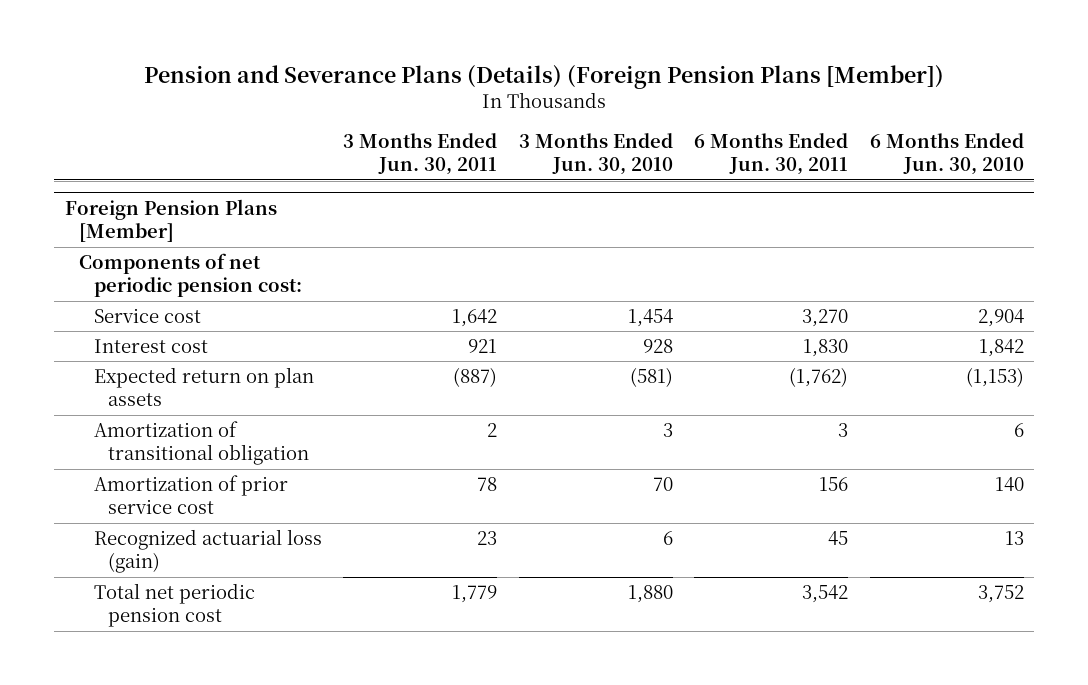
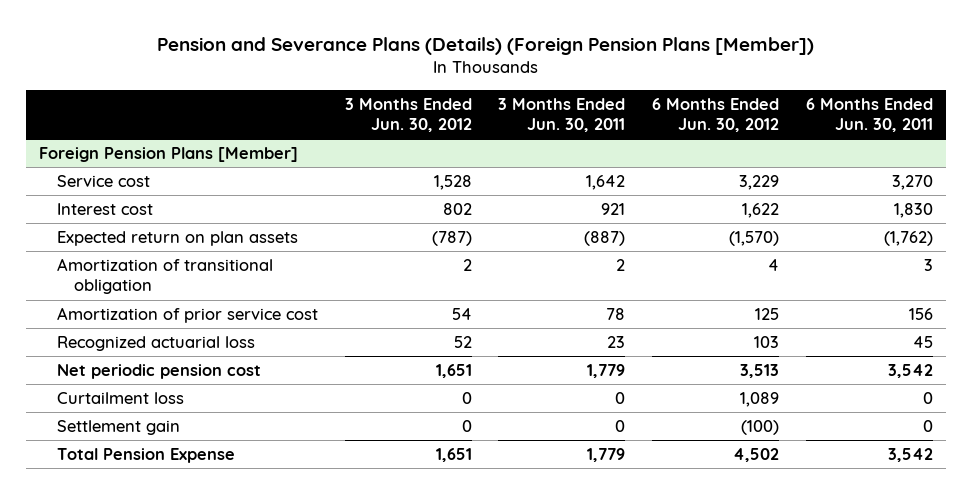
[518,132,673,176] 3 Months Ended Jun. 30, 2010 -> none
[869,132,1024,176] 6 Months Ended Jun. 30, 2010 -> none
none -> [344,97,472,133] 3 Months Ended Jun. 30, 2012
none -> [652,97,780,133] 6 Months Ended Jun. 30, 2012
[79,252,302,298] Components of net periodic pension cost: -> none
[93,528,322,574] Recognized actuarial loss (gain) -> [56,335,255,351] Recognized actuarial loss
[93,582,255,628] Total net periodic pension cost -> [56,363,261,379] Net periodic pension cost
none -> [56,391,184,404] Curtailment loss
none -> [56,419,180,435] Settlement gain
none -> [56,447,235,463] Total Pension Expense

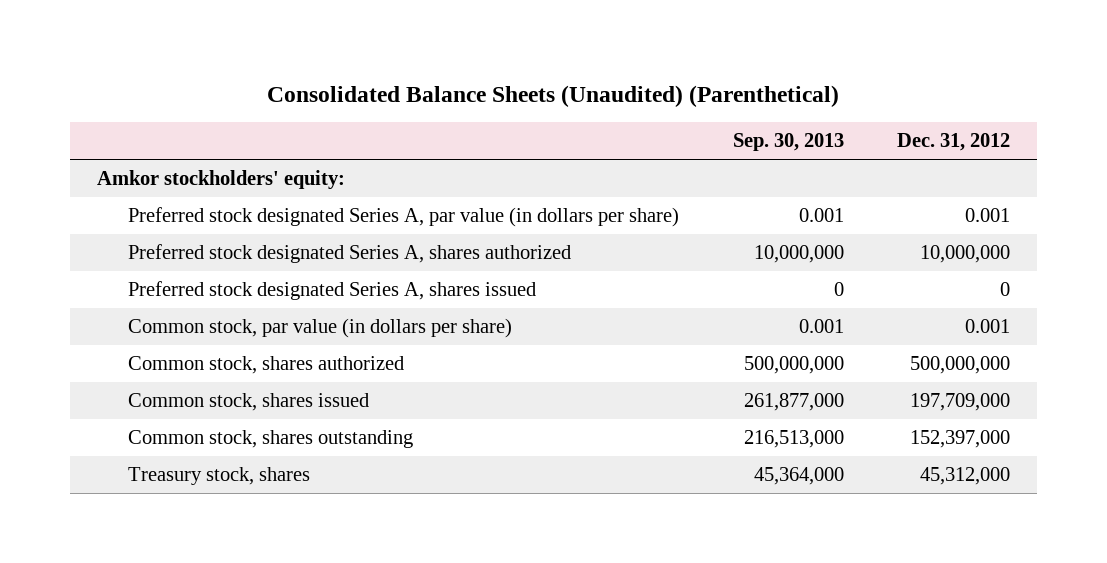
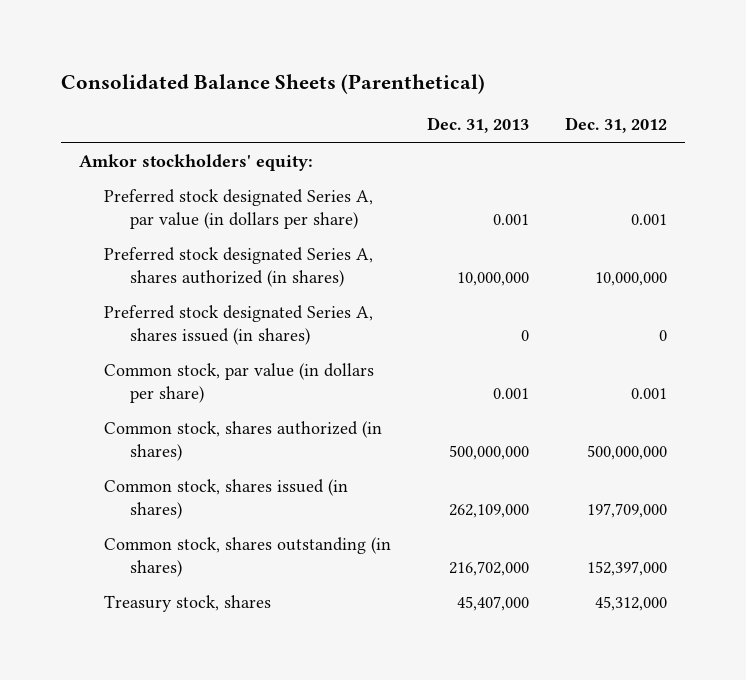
[267,84,840,107] Consolidated Balance Sheets (Unaudited) (Parenthetical) -> [60,73,485,94] Consolidated Balance Sheets (Parenthetical)
[732,133,844,152] Sep. 30, 2013 -> none
none -> [427,117,530,134] Dec. 31, 2013
[128,244,572,264] Preferred stock designated Series A, shares authorized -> [104,246,374,287] Preferred stock designated Series A, shares authorized (in shares)
[128,281,537,301] Preferred stock designated Series A, shares issued -> [104,304,374,345] Preferred stock designated Series A, shares issued (in shares)
[128,356,405,375] Common stock, shares authorized -> [104,420,383,461] Common stock, shares authorized (in shares)
[128,393,370,412] Common stock, shares issued -> [104,478,349,519] Common stock, shares issued (in shares)
[128,430,414,449] Common stock, shares outstanding -> [104,536,392,577] Common stock, shares outstanding (in shares)

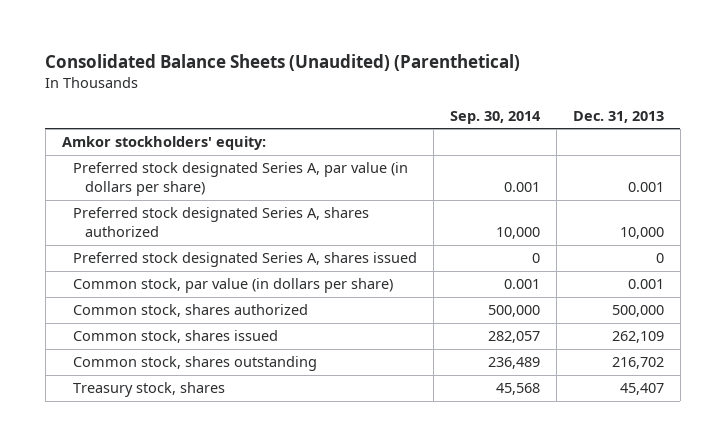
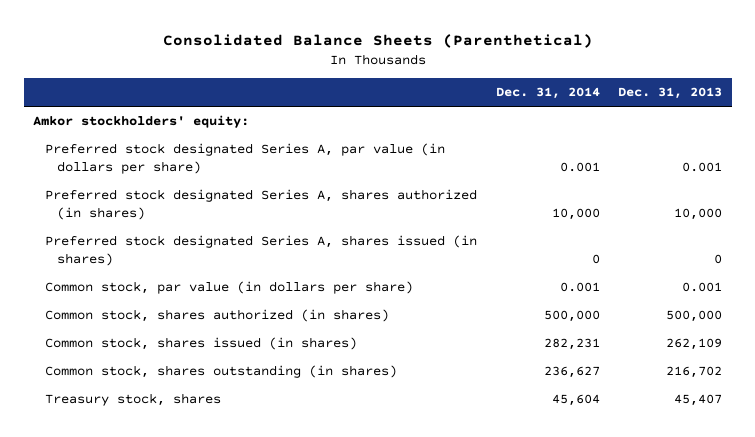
[45,54,521,72] Consolidated Balance Sheets (Unaudited) (Parenthetical) -> [162,34,593,49] Consolidated Balance Sheets (Parenthetical)
[450,110,542,124] Sep. 30, 2014 -> none
none -> [495,87,600,100] Dec. 31, 2014
[73,207,370,238] Preferred stock designated Series A, shares authorized -> [44,189,477,220] Preferred stock designated Series A, shares authorized (in shares)
[73,252,418,268] Preferred stock designated Series A, shares issued -> [44,235,477,266] Preferred stock designated Series A, shares issued (in shares)
[73,304,309,318] Common stock, shares authorized -> [44,309,389,323] Common stock, shares authorized (in shares)
[73,330,279,344] Common stock, shares issued -> [44,337,357,351] Common stock, shares issued (in shares)
[73,356,318,372] Common stock, shares outstanding -> [44,365,397,379] Common stock, shares outstanding (in shares)

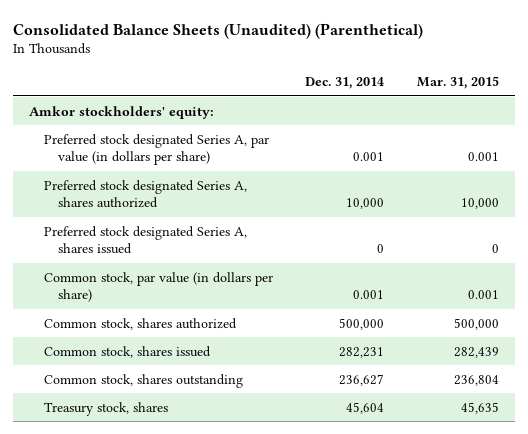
[162,34,593,49] Consolidated Balance Sheets (Parenthetical) -> [12,22,423,39] Consolidated Balance Sheets (Unaudited) (Parenthetical)
[618,87,723,100] Dec. 31, 2013 -> none
none -> [416,76,499,90] Mar. 31, 2015
[44,189,477,220] Preferred stock designated Series A, shares authorized (in shares) -> [43,179,247,209] Preferred stock designated Series A, shares authorized
[44,235,477,266] Preferred stock designated Series A, shares issued (in shares) -> [43,225,247,255] Preferred stock designated Series A, shares issued
[44,309,389,323] Common stock, shares authorized (in shares) -> [43,317,237,330] Common stock, shares authorized
[44,337,357,351] Common stock, shares issued (in shares) -> [43,345,211,358] Common stock, shares issued
[44,365,397,379] Common stock, shares outstanding (in shares) -> [43,373,243,388] Common stock, shares outstanding

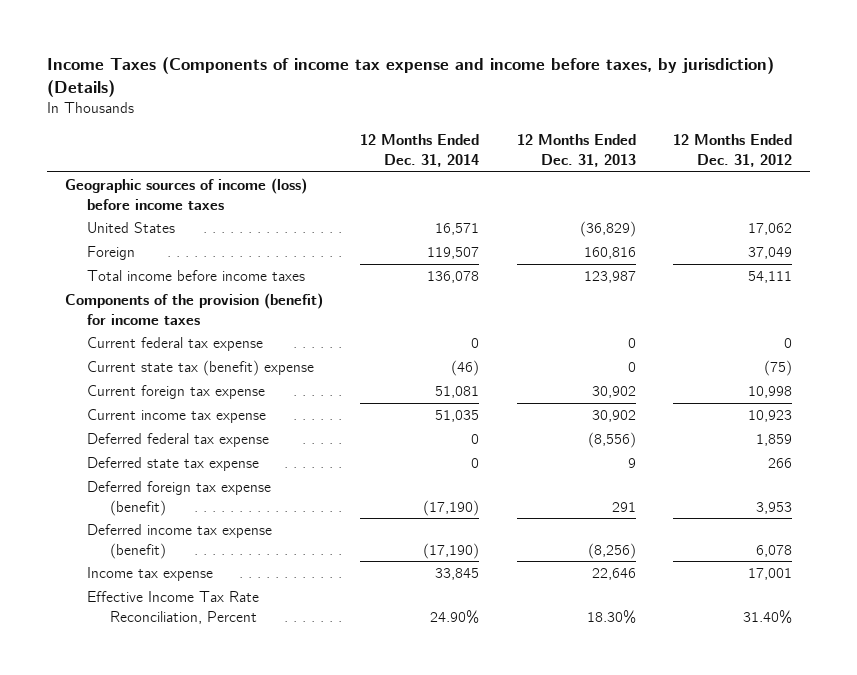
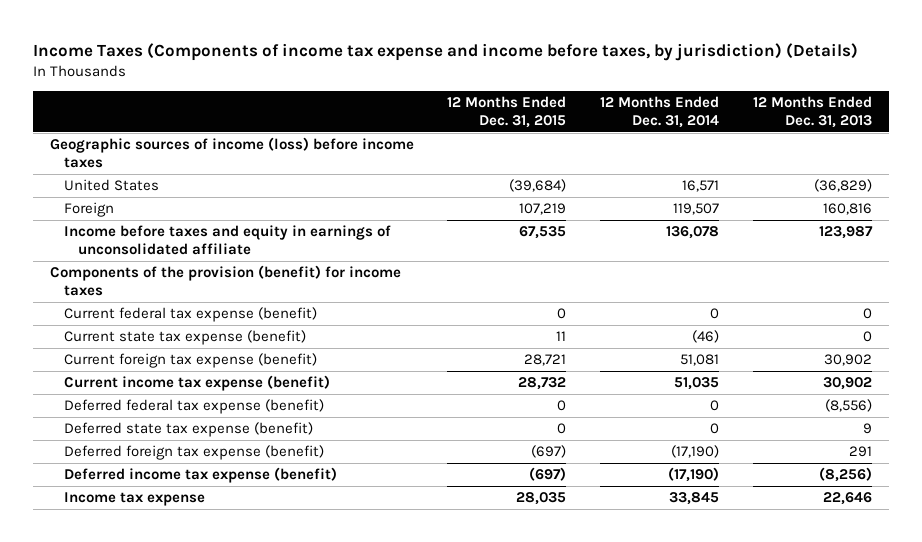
[672,134,792,167] 12 Months Ended Dec. 31, 2012 -> none
none -> [447,96,567,128] 12 Months Ended Dec. 31, 2015
[87,270,306,282] Total income before income taxes -> [63,225,391,255] Income before taxes and equity in earnings of unconsolidated affiliate
[87,337,264,352] Current federal tax expense -> [63,307,317,323] Current federal tax expense (benefit)
[87,360,315,377] Current state tax (benefit) expense -> [63,330,306,346] Current state tax expense (benefit)
[87,385,266,400] Current foreign tax expense -> [63,353,317,369] Current foreign tax expense (benefit)
[87,409,267,424] Current income tax expense -> [63,375,330,392] Current income tax expense (benefit)
[87,433,270,448] Deferred federal tax expense -> [63,399,324,415] Deferred federal tax expense (benefit)
[87,457,260,472] Deferred state tax expense -> [63,422,313,438] Deferred state tax expense (benefit)
[87,591,260,624] Effective Income Tax Rate Reconciliation, Percent -> none

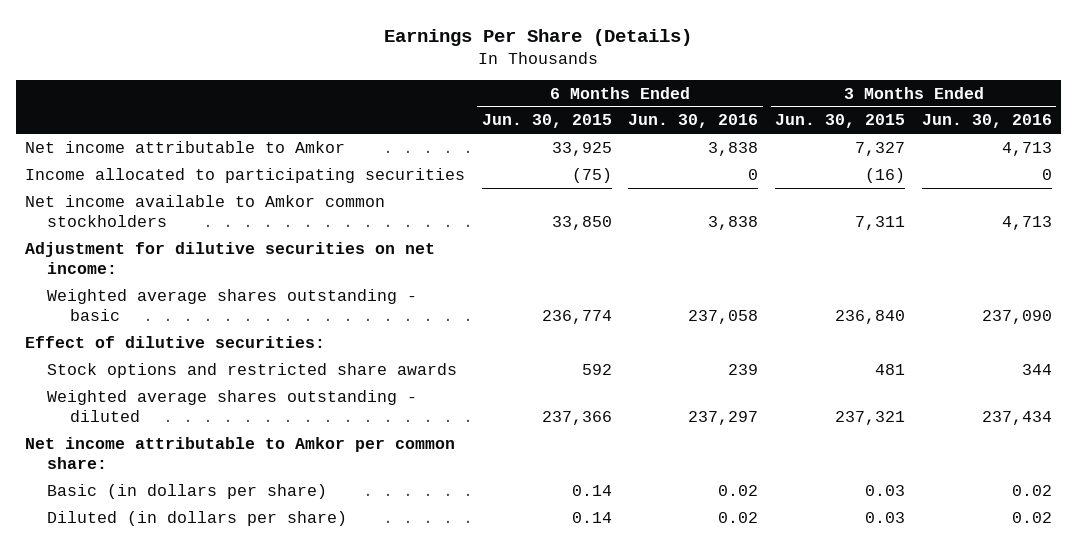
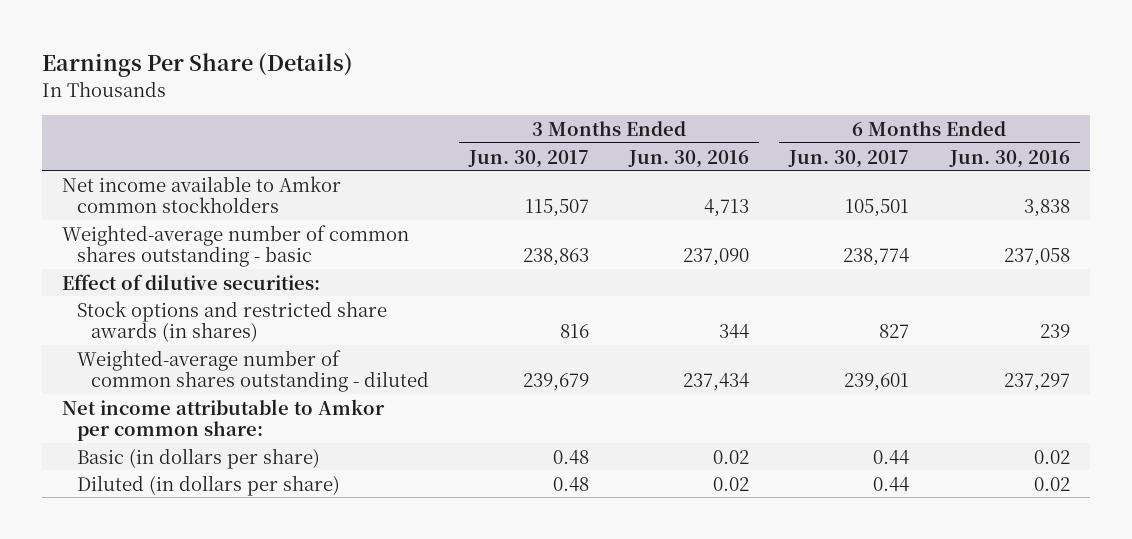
[481,114,612,129] Jun. 30, 2015 -> none
[775,114,906,129] Jun. 30, 2015 -> none
none -> [467,149,589,168] Jun. 30, 2017
none -> [788,149,910,168] Jun. 30, 2017
[24,140,345,153] Net income attributable to Amkor -> none
[24,167,465,183] Income allocated to participating securities -> none
[24,241,435,275] Adjustment for dilutive securities on net income: -> none
[47,288,418,322] Weighted average shares outstanding - basic -> [62,224,410,268] Weighted-average number of common shares outstanding - basic
[47,362,458,378] Stock options and restricted share awards -> [76,300,387,343] Stock options and restricted share awards (in shares)
[47,389,418,423] Weighted average shares outstanding - diluted -> [76,349,429,393] Weighted-average number of common shares outstanding - diluted

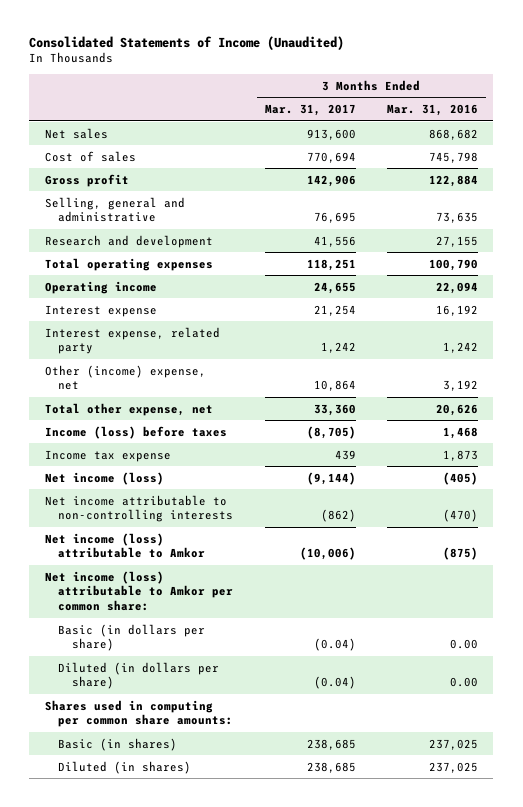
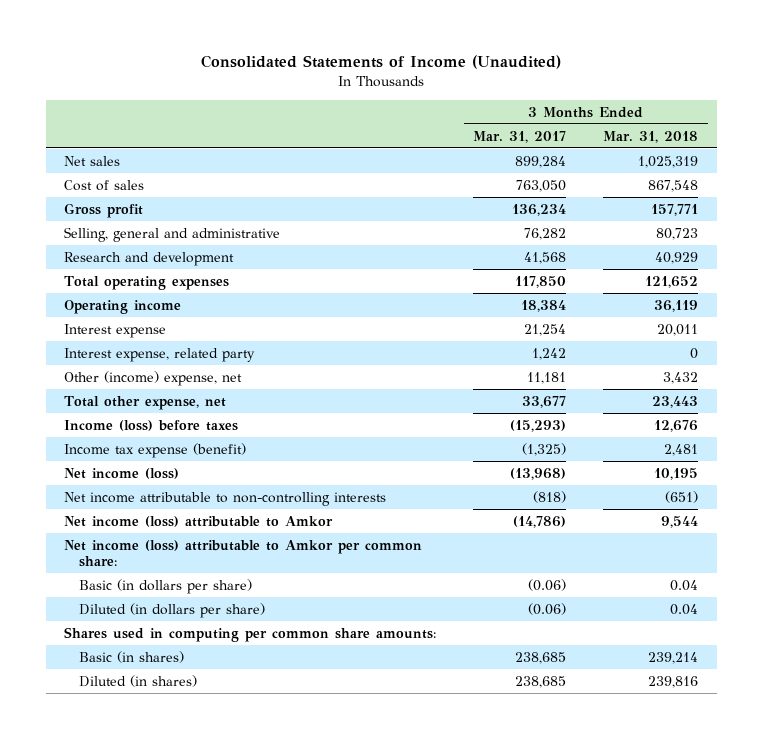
[386,103,478,116] Mar. 31, 2016 -> none
none -> [603,130,699,143] Mar. 31, 2018
[306,128,356,140] 913,600 -> [515,155,567,168] 899,284
[306,151,356,163] 770,694 -> [516,179,567,192] 763,050
[306,174,356,187] 142,906 -> [512,203,567,216] 136,234
[313,212,356,224] 76,695 -> [524,227,567,240] 76,282
[313,235,356,247] 41,556 -> [524,251,567,264] 41,568
[306,258,356,271] 118,251 -> [515,275,567,288] 117,850
[313,281,356,294] 24,655 -> [521,299,567,312] 18,384
[313,380,356,392] 10,864 -> [527,371,567,384] 11,181
[313,403,356,416] 33,360 -> [522,395,567,408] 33,677
[306,425,356,439] (8,705) -> [510,419,567,432] (15,293)
[44,449,171,462] Income tax expense -> [64,442,247,458] Income tax expense (benefit)
[334,449,356,460] 439 -> [522,442,567,456] (1,325)
[306,471,356,485] (9,144) -> [510,467,567,480] (13,968)
[320,509,356,523] (862) -> [533,490,567,503] (818)
[299,547,356,561] (10,006) -> [513,515,567,528] (14,786)
[313,638,356,652] (0.04) -> [528,578,567,591] (0.06)
[313,676,356,690] (0.04) -> [528,602,567,615] (0.06)

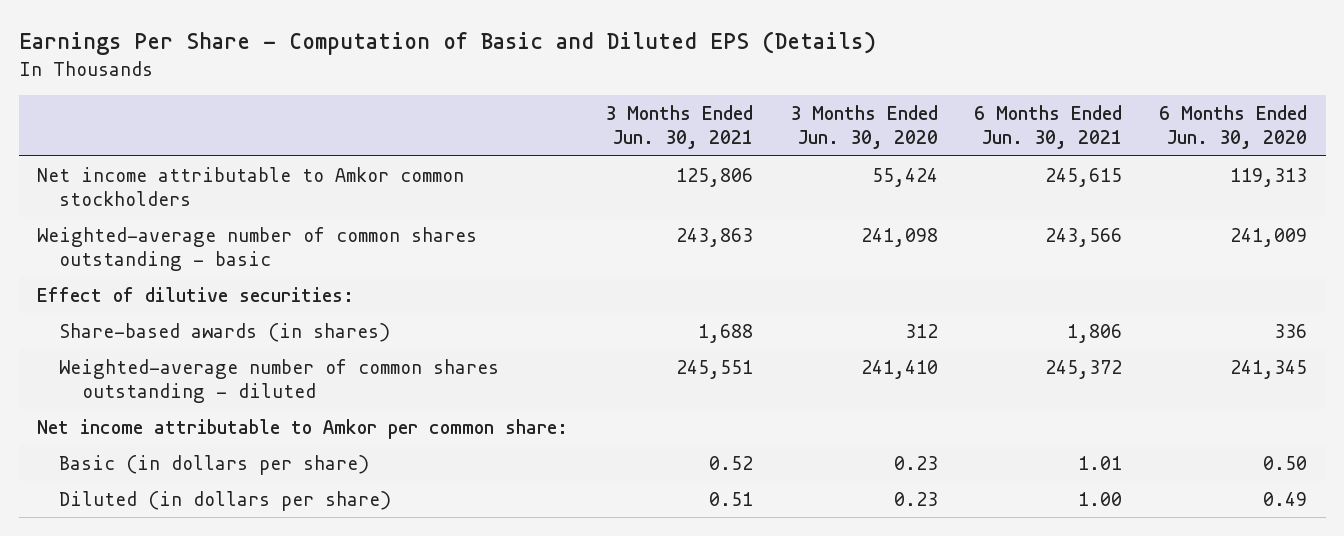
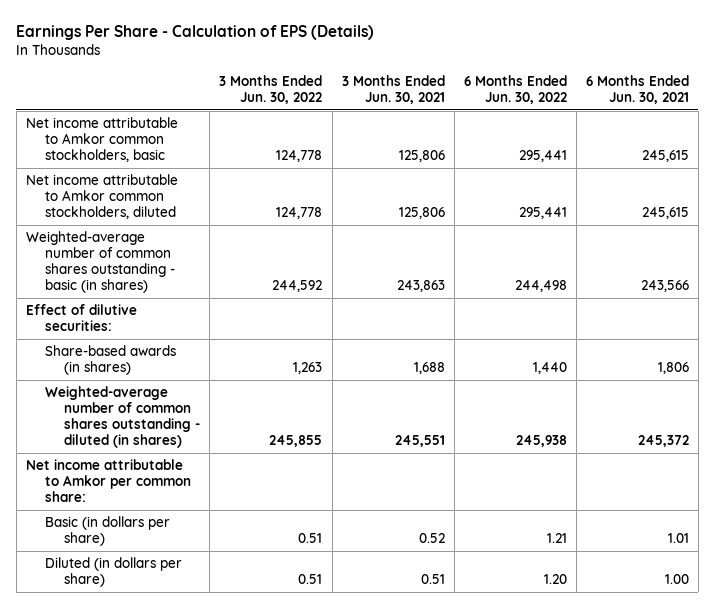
[18,31,876,56] Earnings Per Share - Computation of Basic and Diluted EPS (Details) -> [16,25,375,41] Earnings Per Share - Calculation of EPS (Details)
[789,105,938,150] 3 Months Ended Jun. 30, 2020 -> none
[1159,105,1308,150] 6 Months Ended Jun. 30, 2020 -> none
none -> [219,74,323,104] 3 Months Ended Jun. 30, 2022
none -> [463,74,567,104] 6 Months Ended Jun. 30, 2022
[36,166,464,206] Net income attributable to Amkor common stockholders -> [25,117,178,163] Net income attributable to Amkor common stockholders, basic
none -> [25,174,178,220] Net income attributable to Amkor common stockholders, diluted
[36,226,477,271] Weighted-average number of common shares outstanding - basic -> [25,231,176,294] Weighted-average number of common shares outstanding - basic (in shares)
[59,358,500,403] Weighted-average number of common shares outstanding - diluted -> [45,386,201,449] Weighted-average number of common shares outstanding - diluted (in shares)

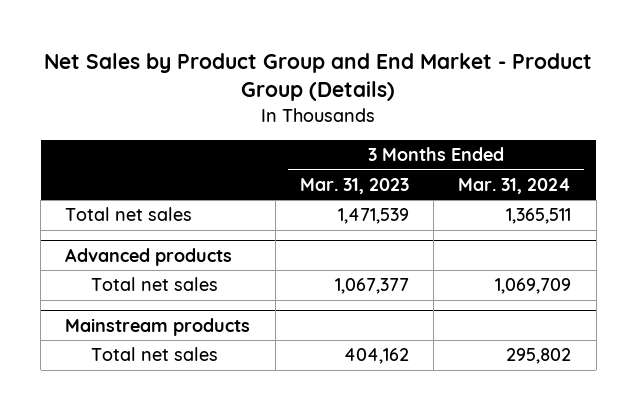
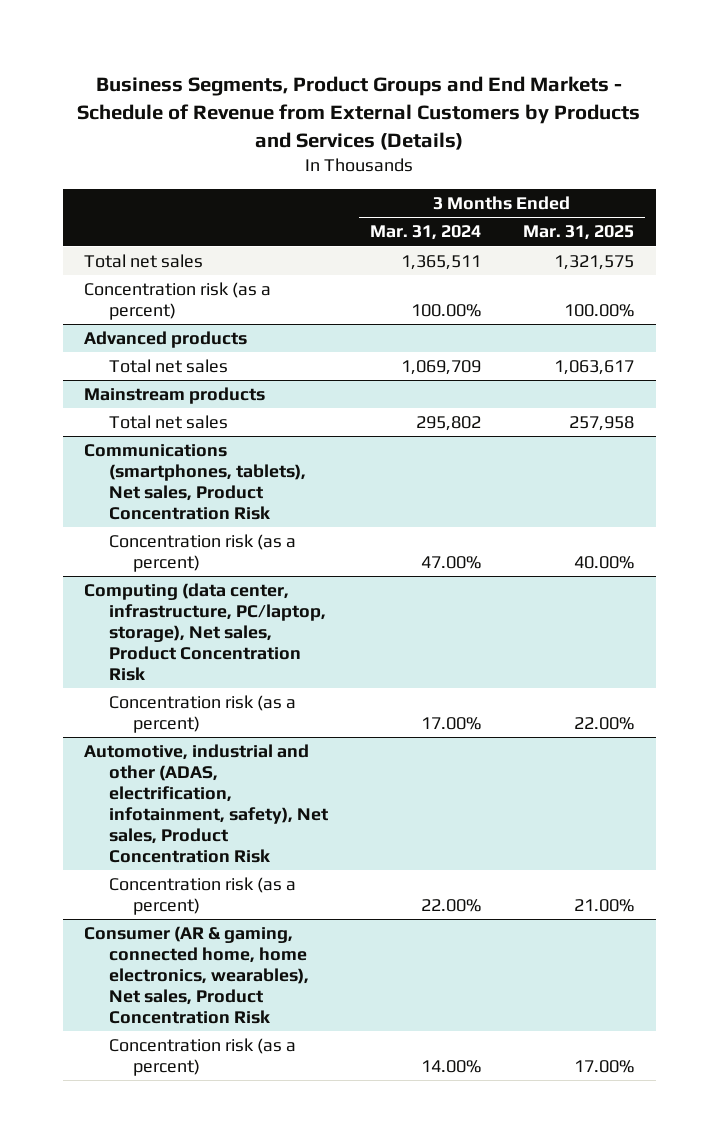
[44,52,593,102] Net Sales by Product Group and End Market - Product Group (Details) -> [77,75,641,150] Business Segments, Product Groups and End Markets - Schedule of Revenue from External Customers by Products and Services (Details)
[299,177,409,194] Mar. 31, 2023 -> none
none -> [523,225,635,241] Mar. 31, 2025
none -> [84,281,272,321] Concentration risk (as a percent)
none -> [84,443,306,521] Communications (smartphones, tablets), Net sales, Product Concentration Risk
none -> [108,533,296,573] Concentration risk (as a percent)
none -> [84,582,326,682] Computing (data center, infrastructure, PC/laptop, storage), Net sales, Product Concentration Risk
none -> [108,694,296,734] Concentration risk (as a percent)
none -> [84,743,328,864] Automotive, industrial and other (ADAS, electrification, infotainment, safety), Net sales, Product Concentration Risk
none -> [108,876,296,916] Concentration risk (as a percent)
none -> [84,925,309,1025] Consumer (AR & gaming, connected home, home electronics, wearables), Net sales, Product Concentration Risk
none -> [108,1037,296,1077] Concentration risk (as a percent)

